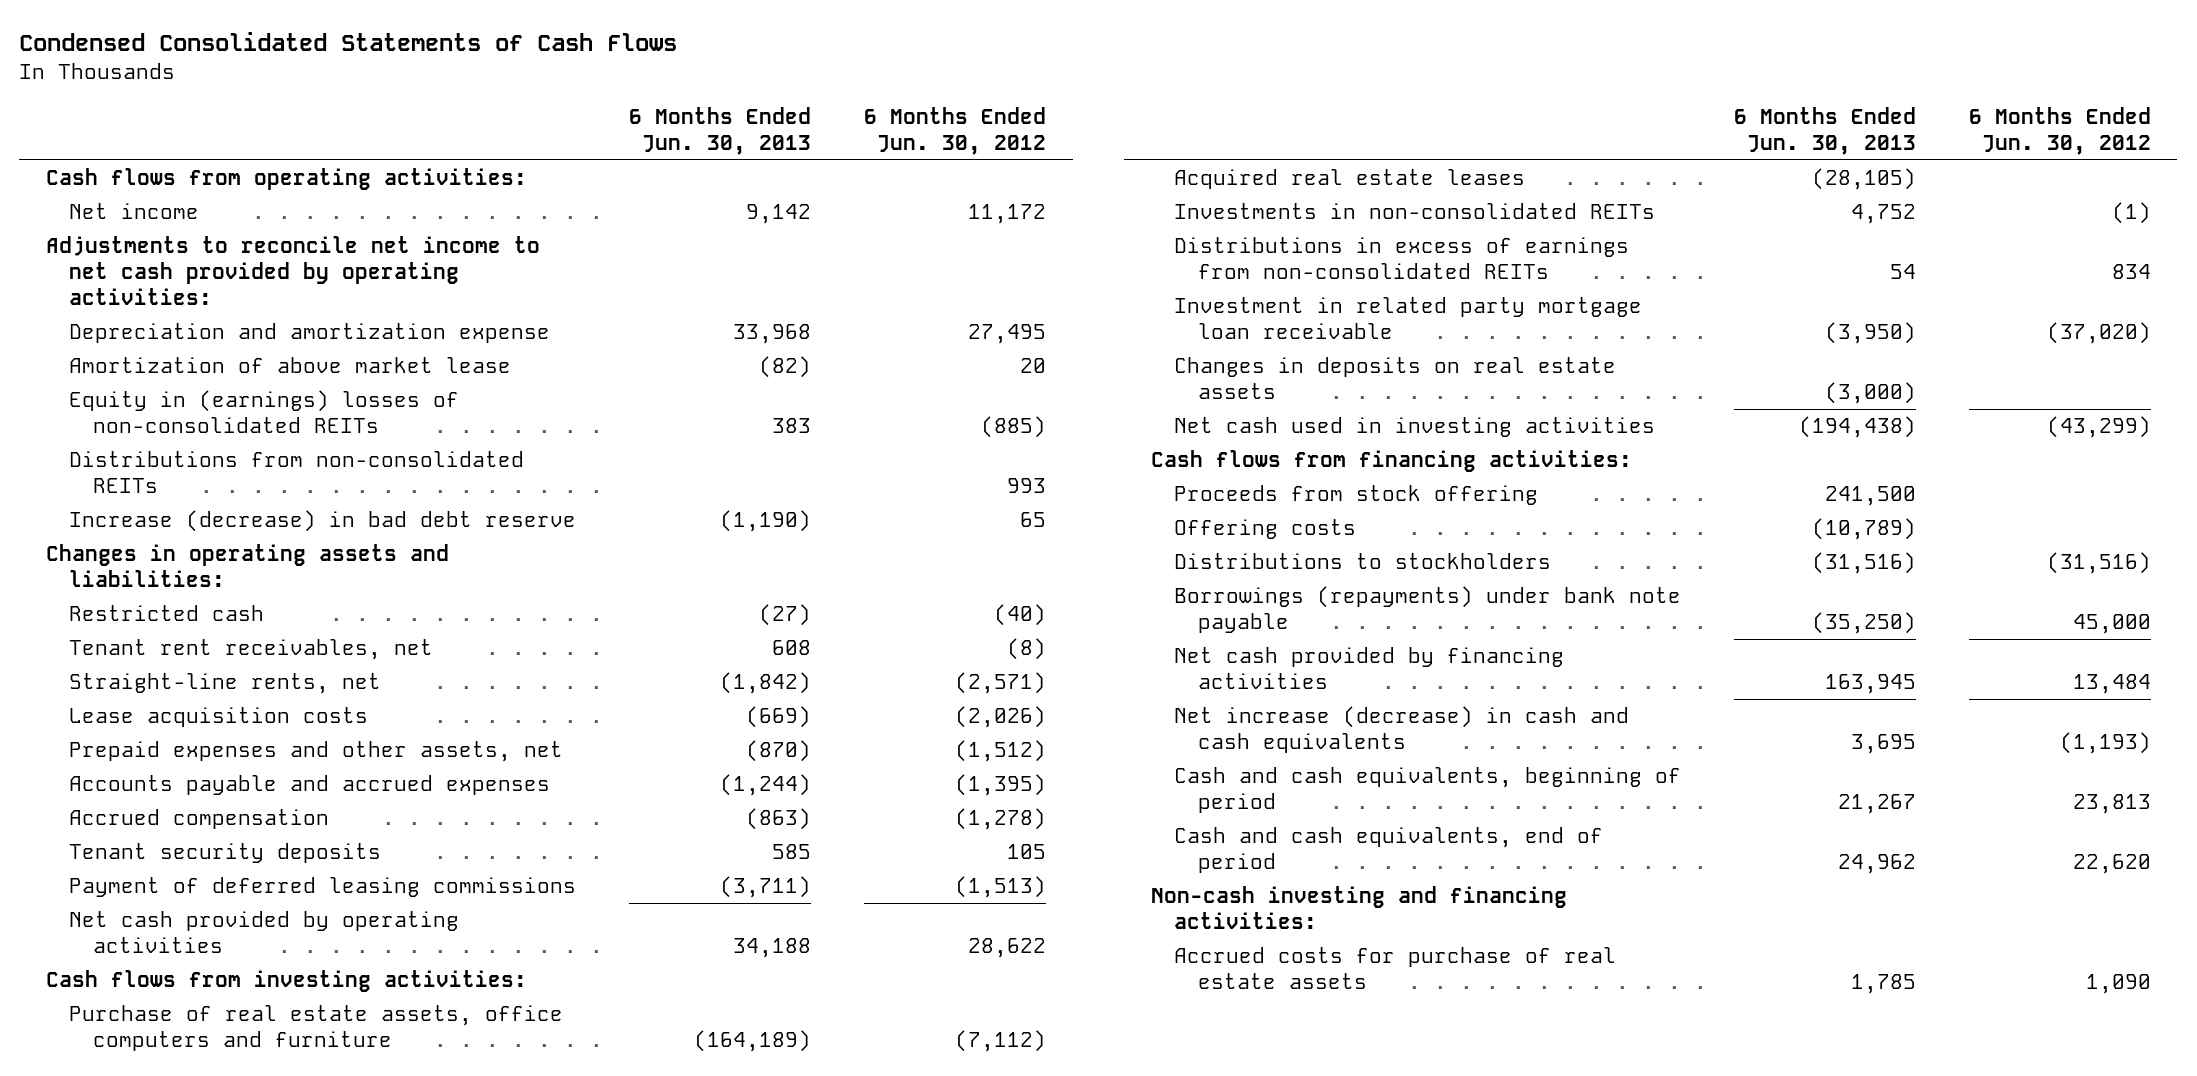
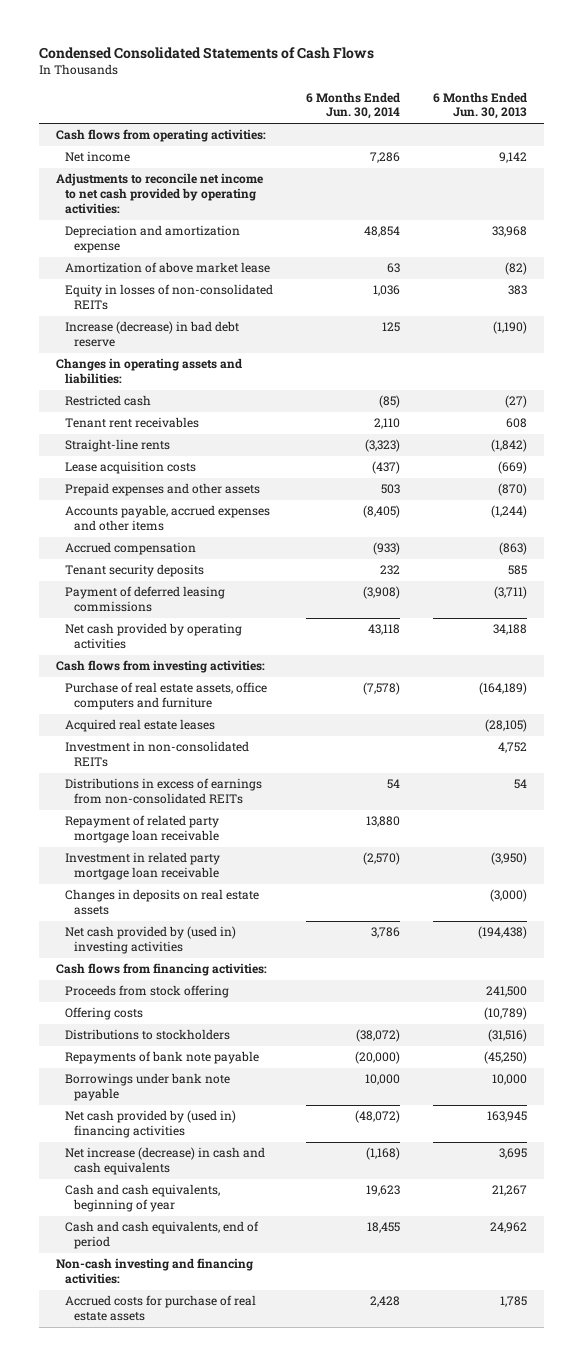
[864,107,1047,155] 6 Months Ended Jun. 30, 2012 -> none
none -> [306,91,401,120] 6 Months Ended Jun. 30, 2014
[69,451,525,494] Distributions from non-consolidated REITs -> none
[69,390,460,434] Equity in (earnings) losses of non-consolidated REITs -> [65,284,274,311] Equity in losses of non-consolidated REITs
[69,639,434,661] Tenant rent receivables, net -> [65,417,200,429] Tenant rent receivables
[69,673,382,695] Straight-line rents, net -> [65,439,171,453] Straight-line rents
[69,741,564,763] Prepaid expenses and other assets, net -> [65,483,261,497] Prepaid expenses and other assets
[69,775,551,796] Accounts payable and accrued expenses -> [65,505,271,532] Accounts payable, accrued expenses and other items
[1174,203,1656,220] Investments in non-consolidated REITs -> [65,741,250,768] Investment in non-consolidated REITs
none -> [65,815,220,844] Repayment of related party mortgage loan receivable
[1174,417,1656,438] Net cash used in investing activities -> [65,926,237,955] Net cash provided by (used in) investing activities
none -> [65,1051,260,1065] Repayments of bank note payable
[1174,586,1682,634] Borrowings (repayments) under bank note payable -> [65,1073,231,1102] Borrowings under bank note payable
[1811,612,1916,635] (35,250) -> [492,1074,528,1086] 10,000
[1174,647,1565,690] Net cash provided by financing activities -> [65,1110,237,1139] Net cash provided by (used in) financing activities
[1174,767,1682,814] Cash and cash equivalents, beginning of period -> [65,1184,221,1213] Cash and cash equivalents, beginning of year

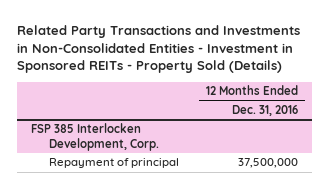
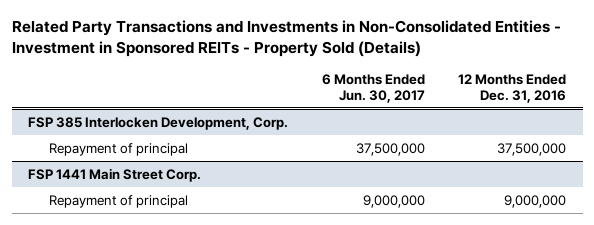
none -> [321,73,425,103] 6 Months Ended Jun. 30, 2017
none -> [28,167,202,182] FSP 1441 Main Street Corp.
none -> [49,194,189,208] Repayment of principal

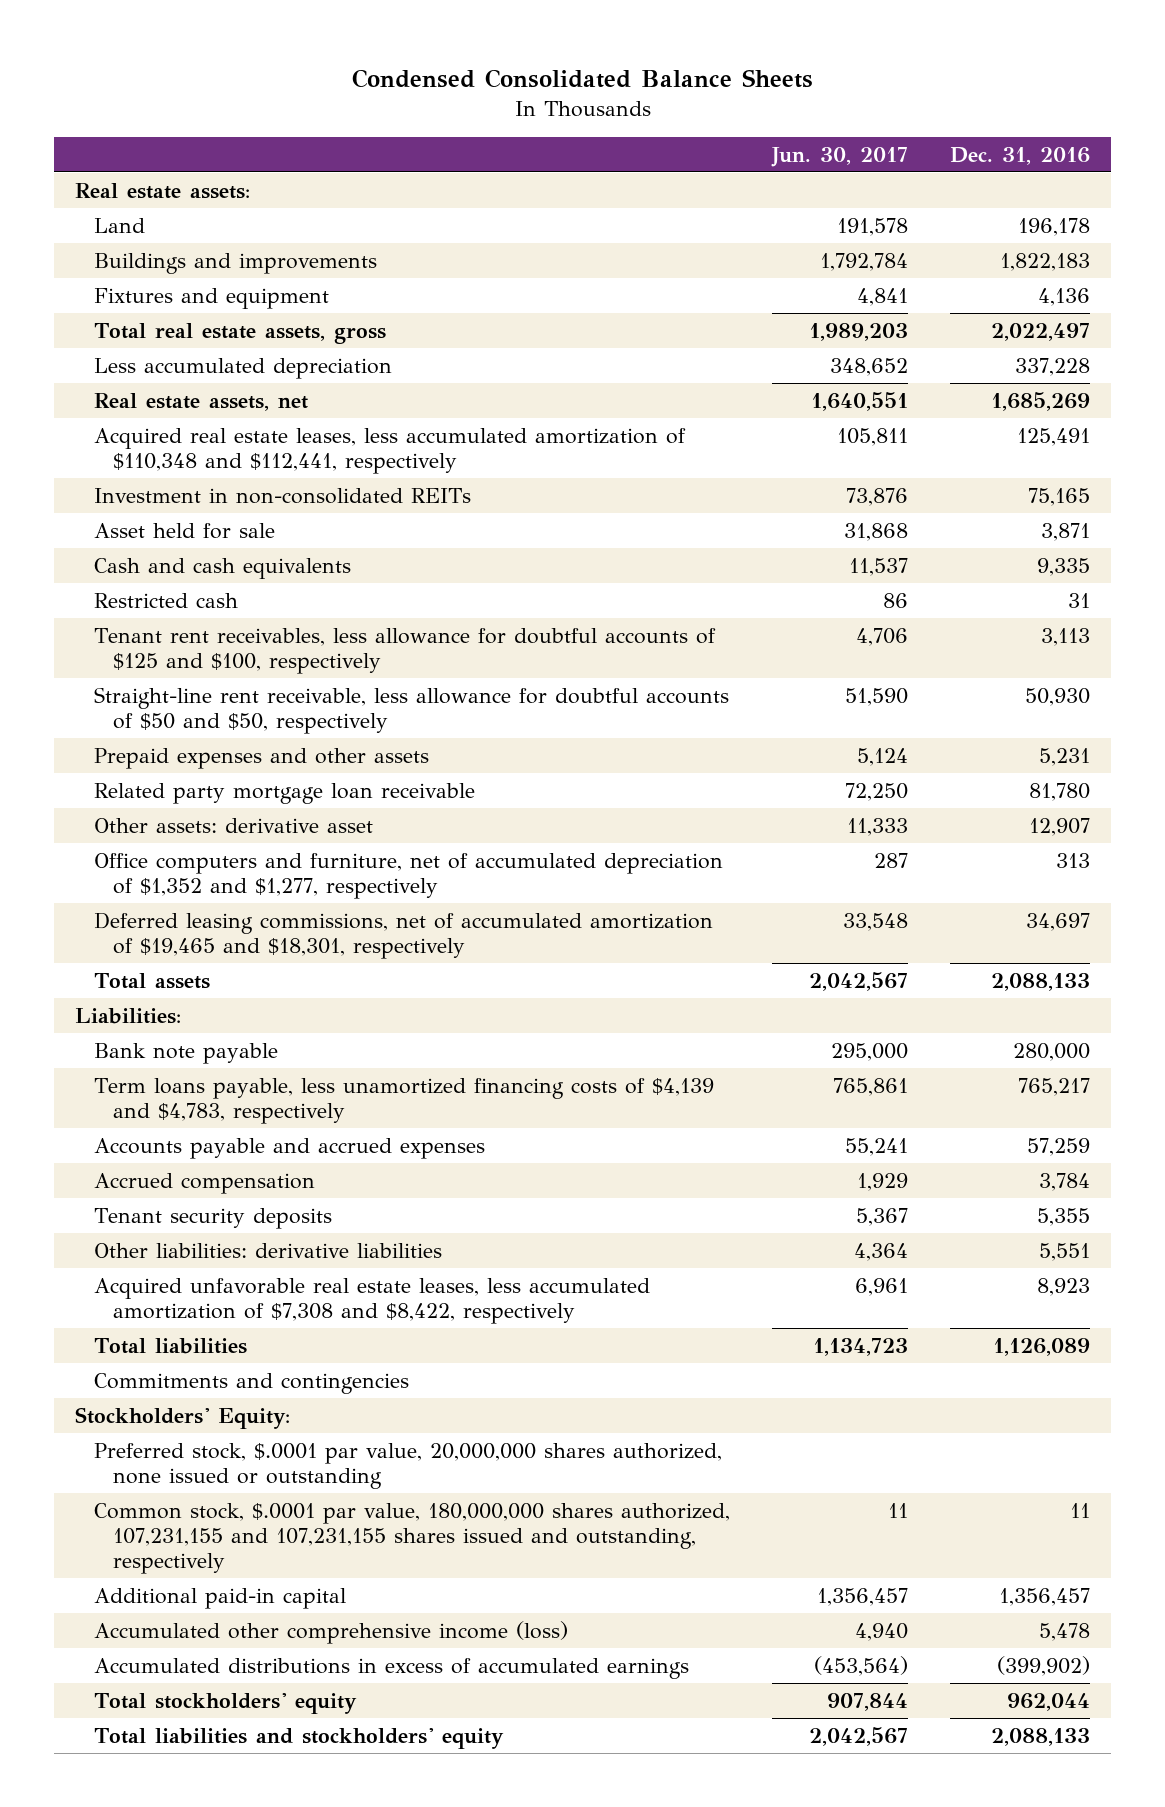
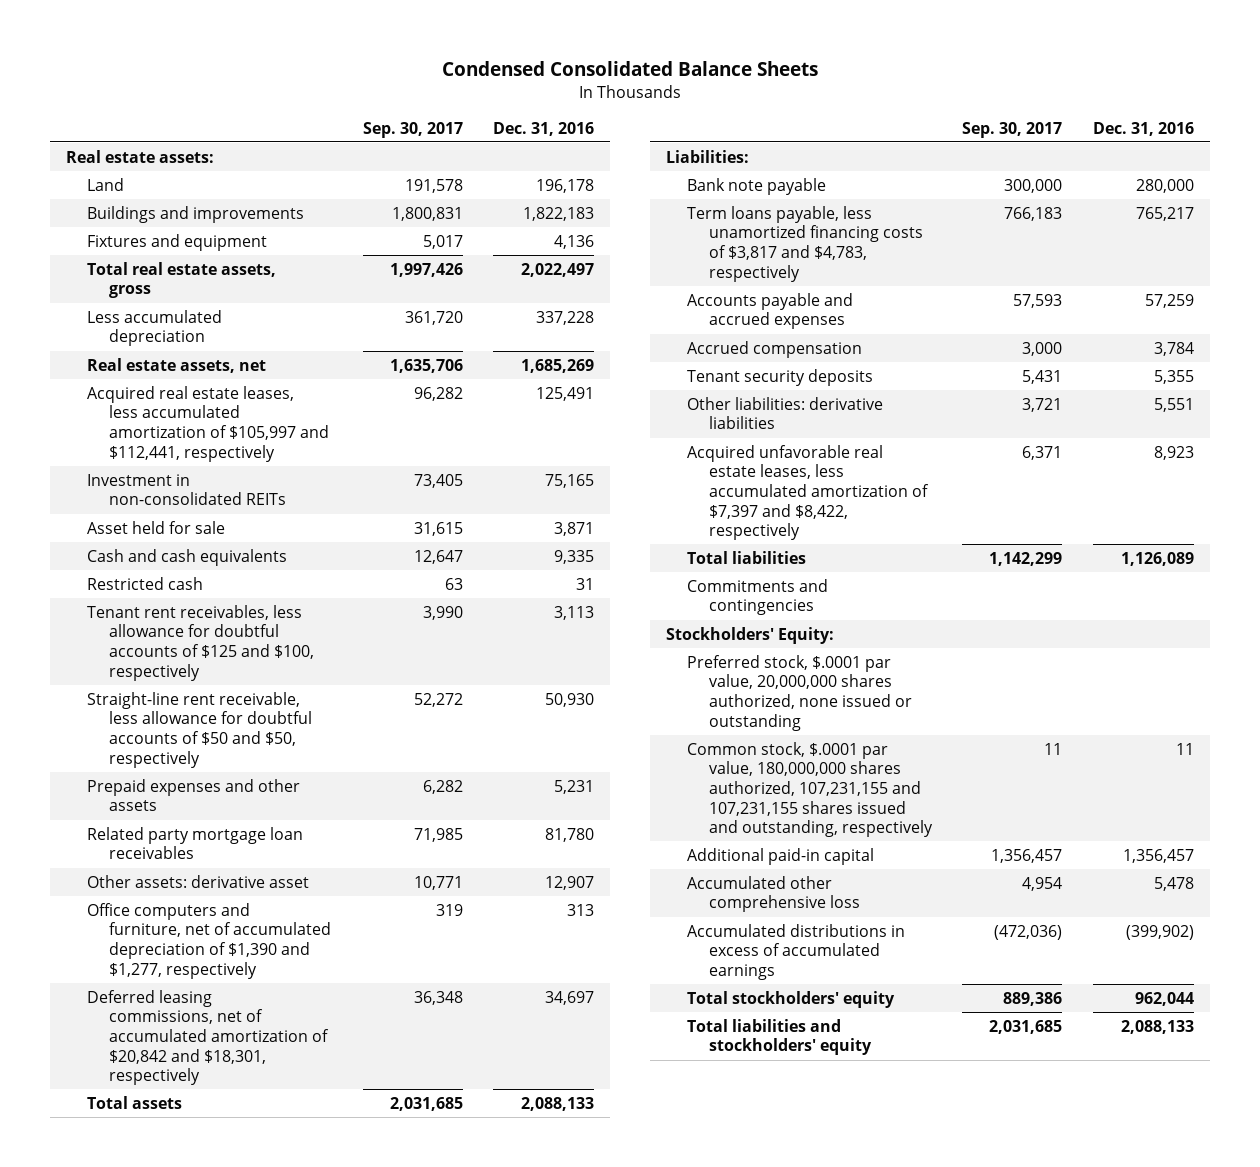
[771,146,909,167] Jun. 30, 2017 -> none
none -> [362,121,463,138] Sep. 30, 2017
[94,427,687,474] Acquired real estate leases, less accumulated amortization of $110,348 and $112,441, respectively -> [87,385,329,462] Acquired real estate leases, less accumulated amortization of $105,997 and $112,441, respectively
[94,782,476,804] Related party mortgage loan receivable -> [87,826,304,860] Related party mortgage loan receivables
[94,852,724,899] Office computers and furniture, net of accumulated depreciation of $1,352 and $1,277, respectively -> [87,902,331,979] Office computers and furniture, net of accumulated depreciation of $1,390 and $1,277, respectively
[94,911,714,959] Deferred leasing commissions, net of accumulated amortization of $19,465 and $18,301, respectively -> [87,989,329,1086] Deferred leasing commissions, net of accumulated amortization of $20,842 and $18,301, respectively
[94,1077,715,1124] Term loans payable, less unamortized financing costs of $4,139 and $4,783, respectively -> [687,205,923,282] Term loans payable, less unamortized financing costs of $3,817 and $4,783, respectively
[94,1277,651,1324] Acquired unfavorable real estate leases, less accumulated amortization of $7,308 and $8,422, respectively -> [687,444,929,541] Acquired unfavorable real estate leases, less accumulated amortization of $7,397 and $8,422, respectively
[94,1620,569,1644] Accumulated other comprehensive income (loss) -> [687,875,860,913] Accumulated other comprehensive loss

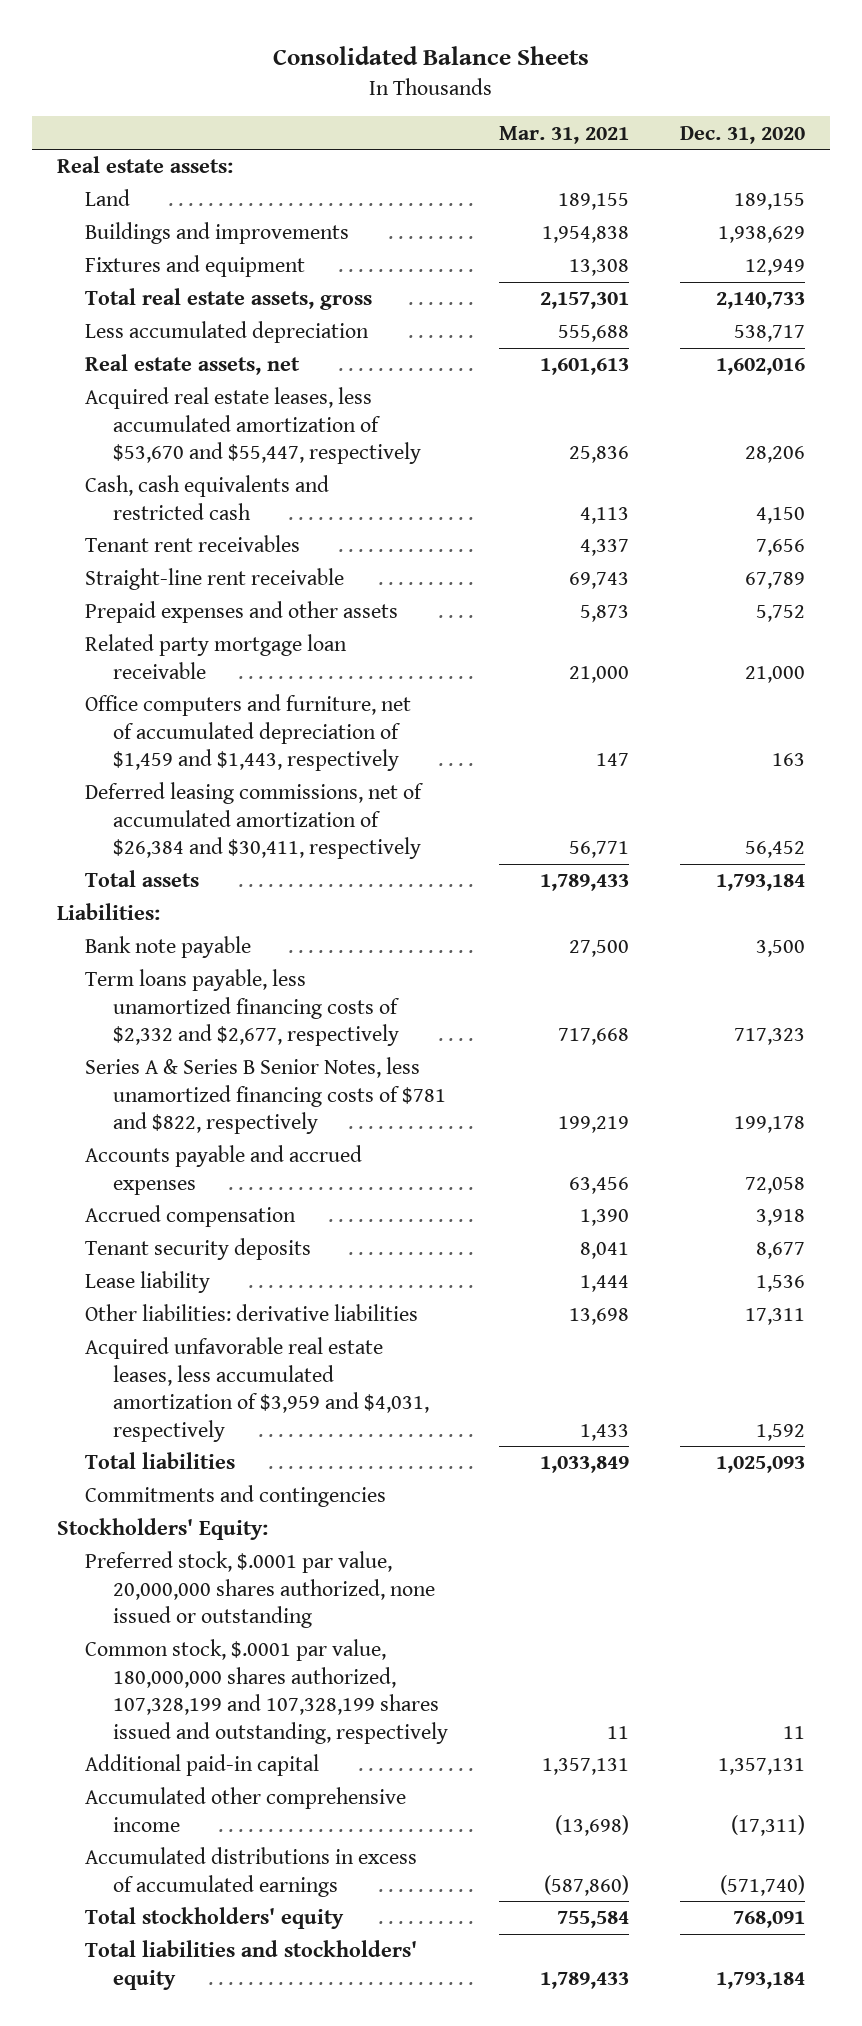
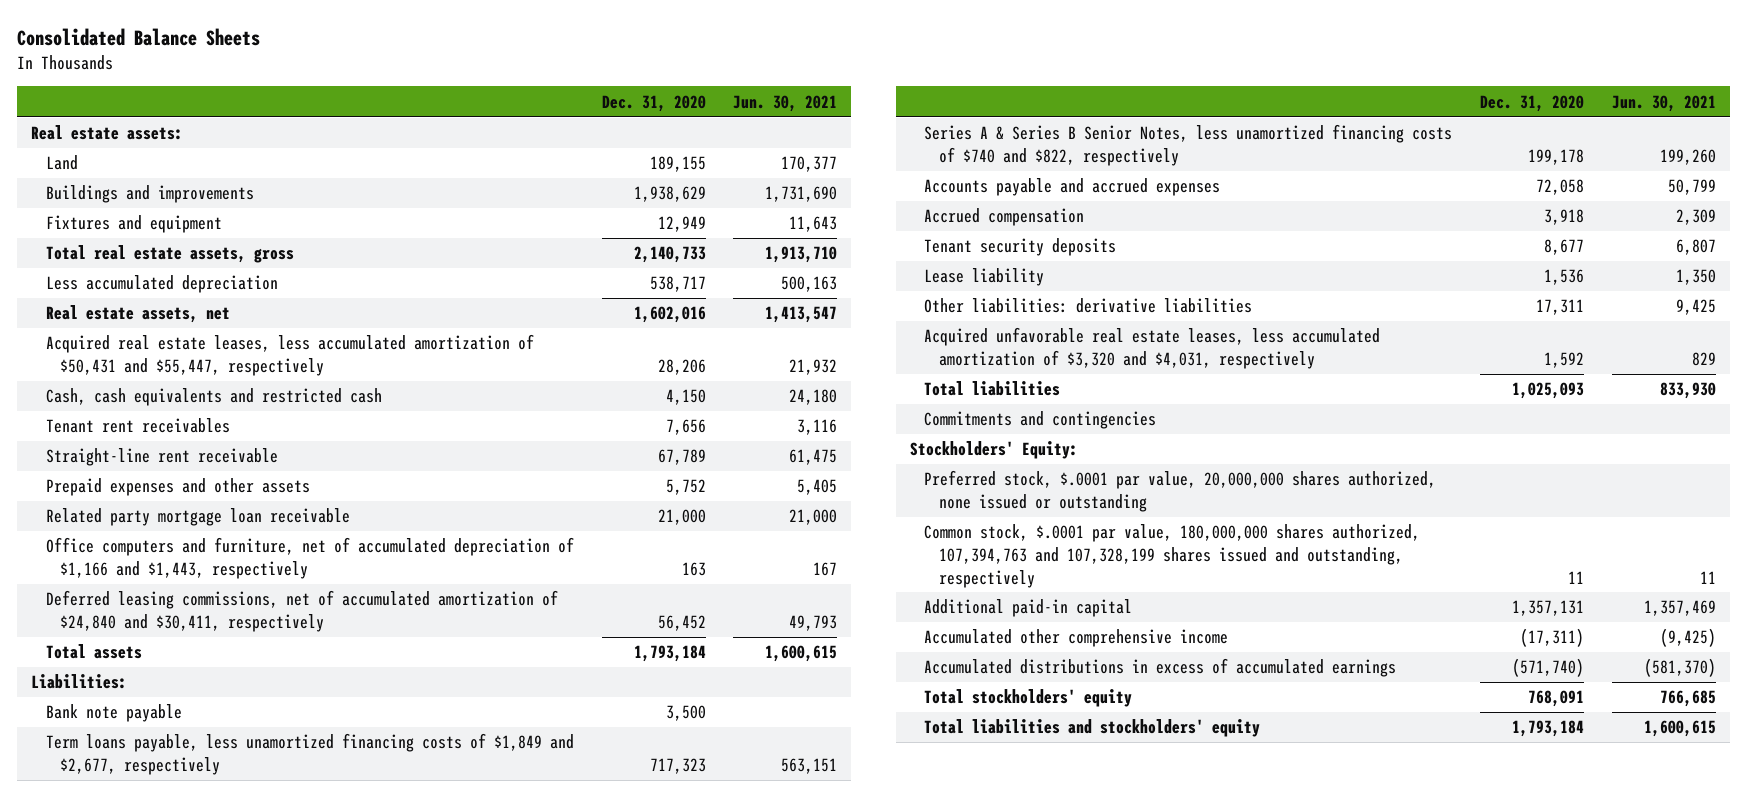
[498,125,629,144] Mar. 31, 2021 -> none
none -> [733,94,838,112] Jun. 30, 2021
[84,387,421,465] Acquired real estate leases, less accumulated amortization of $53,670 and $55,447, respectively -> [45,334,534,376] Acquired real estate leases, less accumulated amortization of $50,431 and $55,447, respectively
[84,694,411,772] Office computers and furniture, net of accumulated depreciation of $1,459 and $1,443, respectively -> [45,537,574,579] Office computers and furniture, net of accumulated depreciation of $1,166 and $1,443, respectively
[84,782,424,860] Deferred leasing commissions, net of accumulated amortization of $26,384 and $30,411, respectively -> [45,590,558,632] Deferred leasing commissions, net of accumulated amortization of $24,840 and $30,411, respectively
[84,969,400,1047] Term loans payable, less unamortized financing costs of $2,332 and $2,677, respectively -> [45,733,574,775] Term loans payable, less unamortized financing costs of $1,849 and $2,677, respectively
[84,1057,446,1135] Series A & Series B Senior Notes, less unamortized financing costs of $781 and $822, respectively -> [924,124,1453,166] Series A & Series B Senior Notes, less unamortized financing costs of $740 and $822, respectively
[84,1337,429,1442] Acquired unfavorable real estate leases, less accumulated amortization of $3,959 and $4,031, respectively -> [924,327,1381,369] Acquired unfavorable real estate leases, less accumulated amortization of $3,320 and $4,031, respectively
[84,1639,448,1744] Common stock, $.0001 par value, 180,000,000 shares authorized, 107,328,199 and 107,328,199 shares issued and outstanding, respectively -> [924,524,1421,588] Common stock, $.0001 par value, 180,000,000 shares authorized, 107,394,763 and 107,328,199 shares issued and outstanding, respectively

